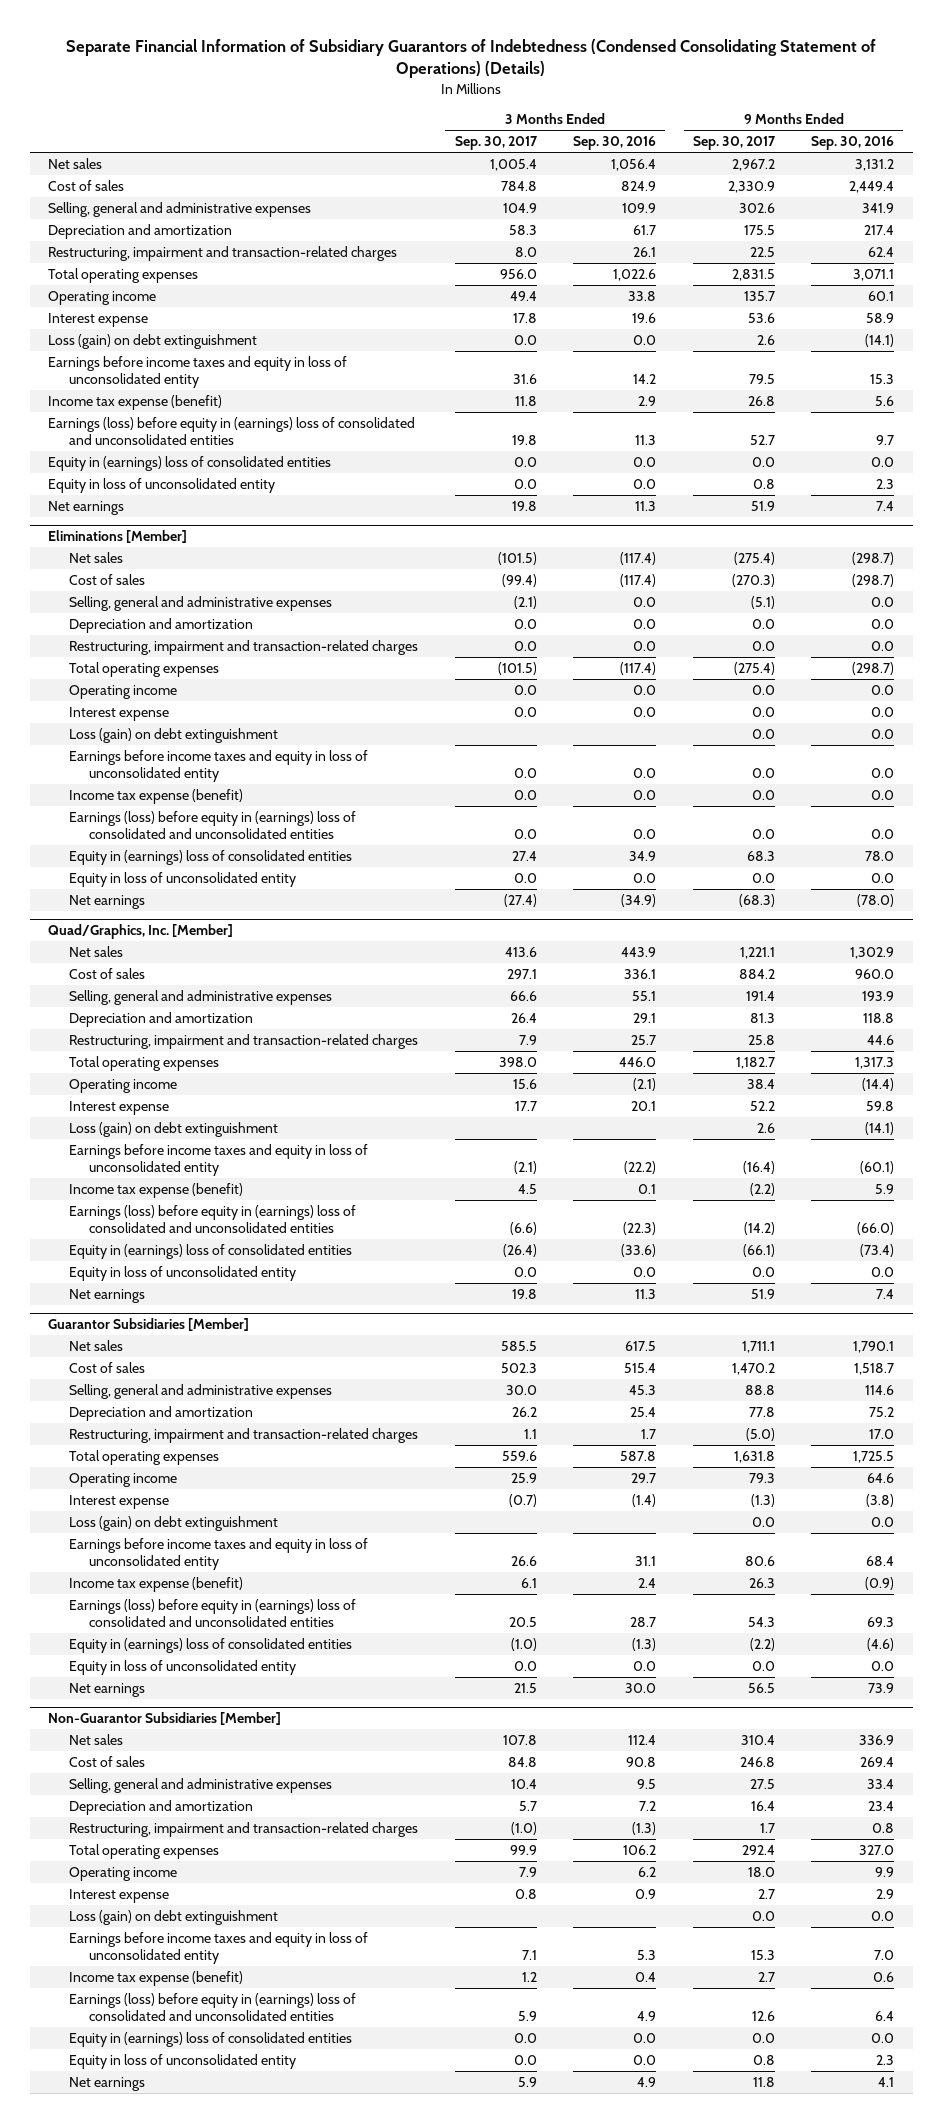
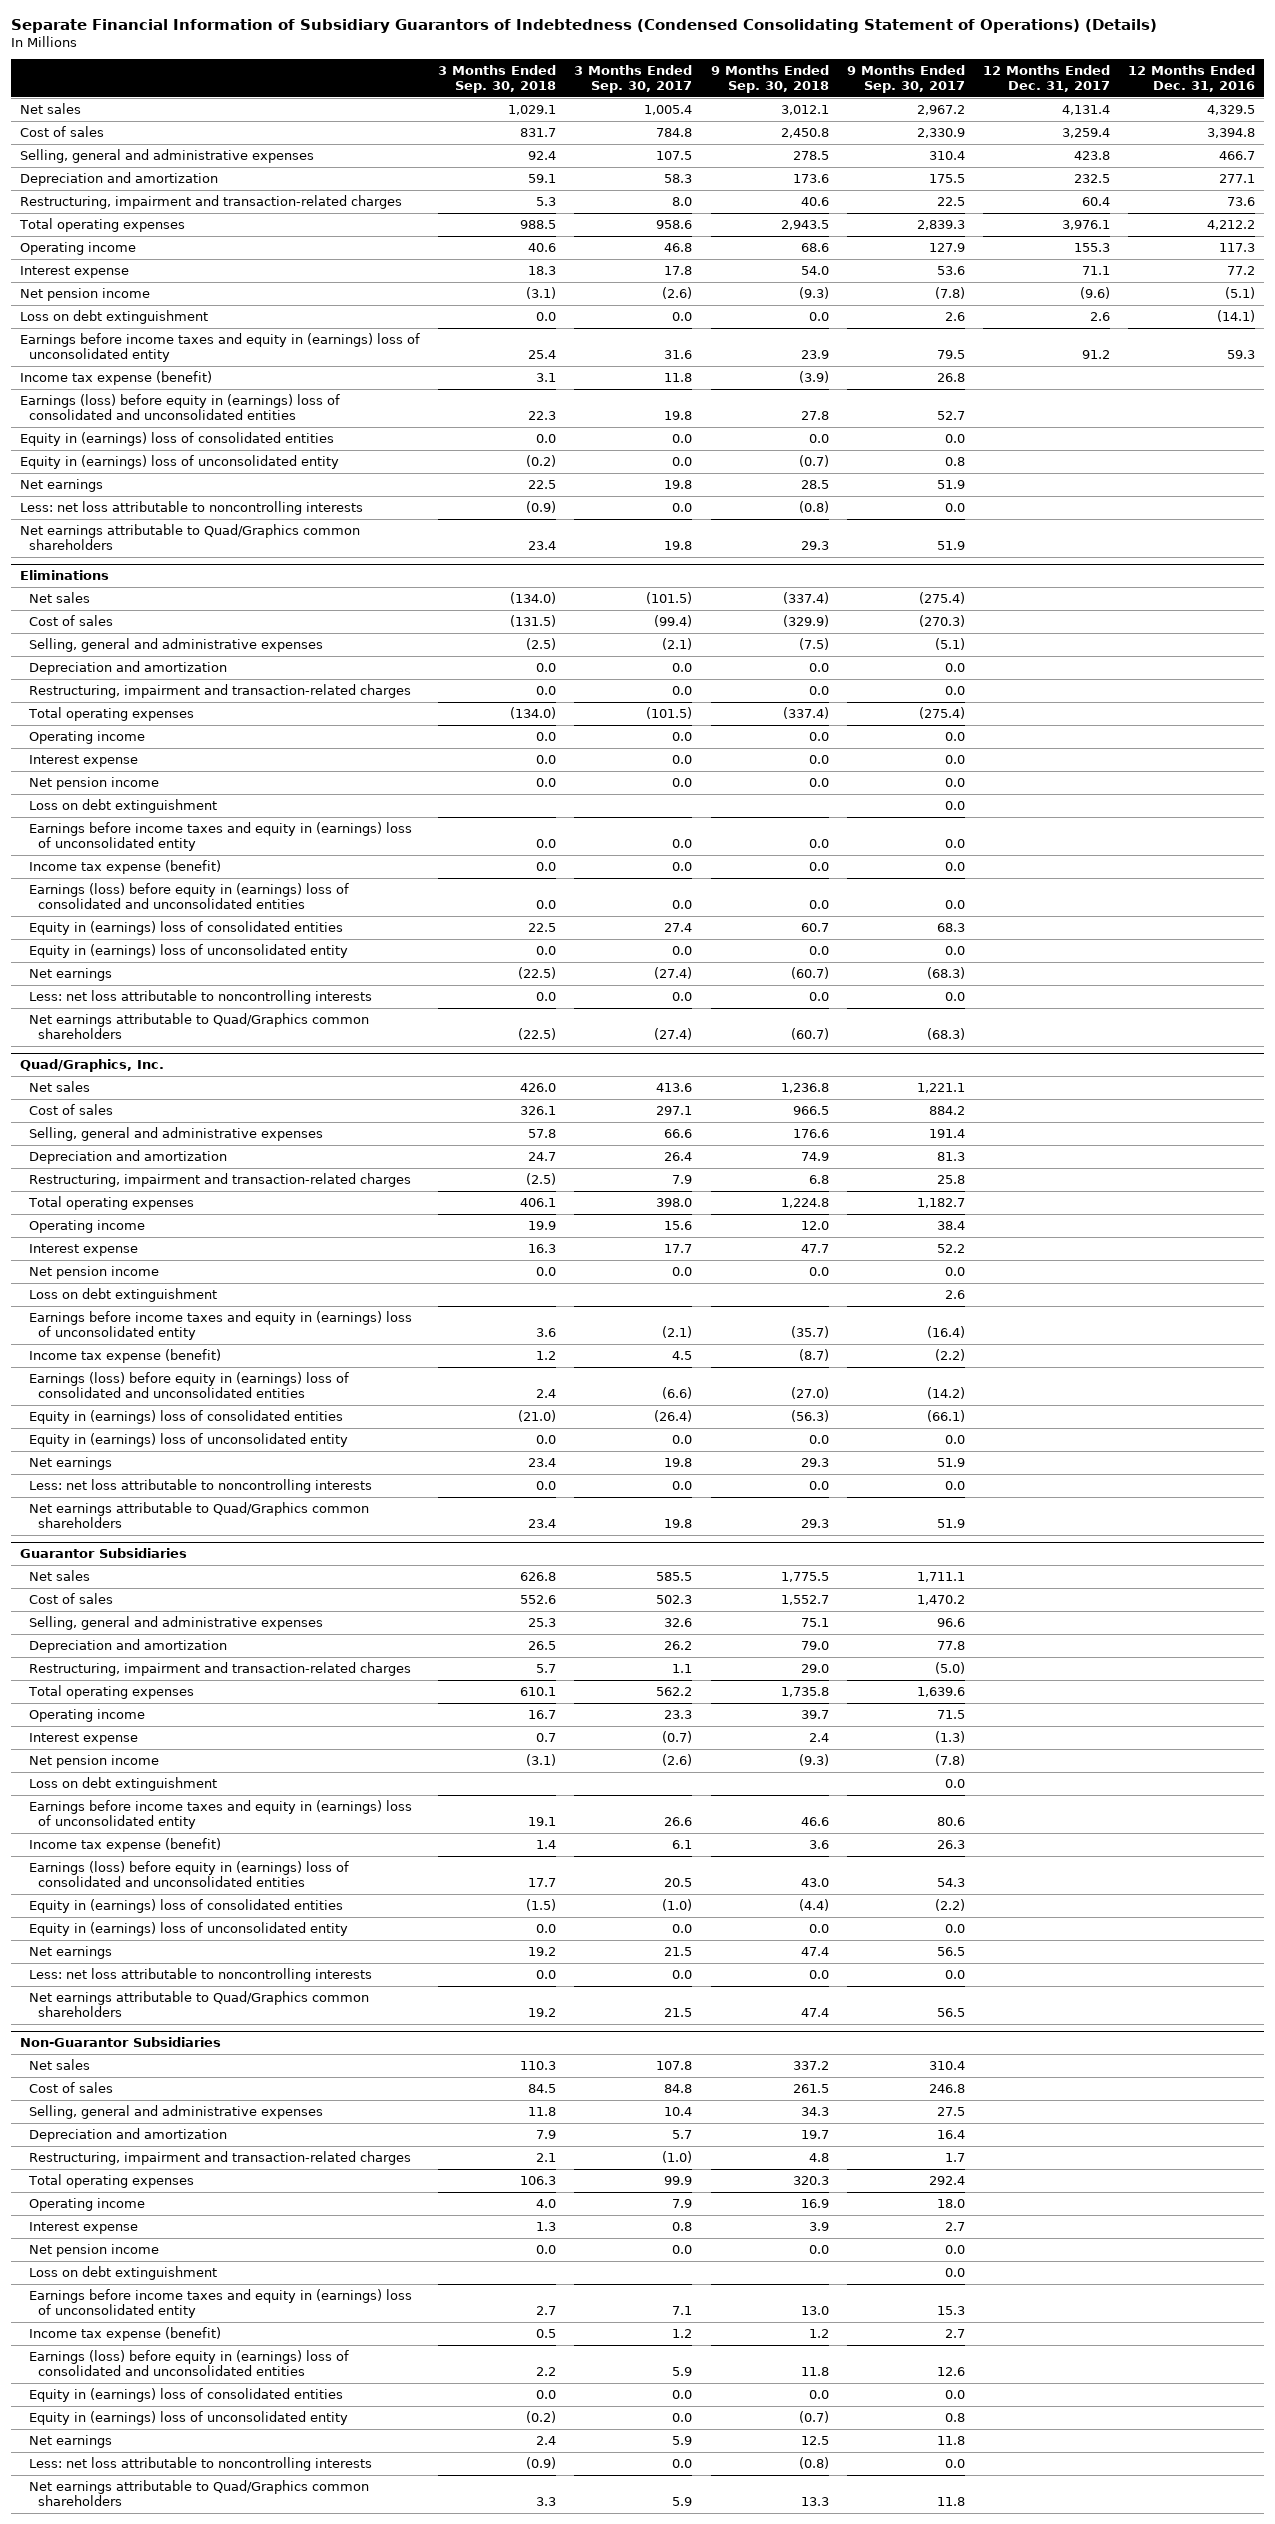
[573,136,657,151] Sep. 30, 2016 -> none
[811,136,895,151] Sep. 30, 2016 -> none
none -> [438,65,557,94] 3 Months Ended Sep. 30, 2018
none -> [710,65,829,94] 9 Months Ended Sep. 30, 2018
none -> [982,65,1110,93] 12 Months Ended Dec. 31, 2017
none -> [1128,65,1256,93] 12 Months Ended Dec. 31, 2016
[502,203,537,214] 104.9 -> [656,150,693,160] 107.5
[738,203,775,214] 302.6 -> [928,150,965,160] 310.4
[499,269,537,280] 956.0 -> [656,219,693,229] 958.6
[731,269,775,282] 2,831.5 -> [916,219,965,230] 2,839.3
[509,291,537,302] 49.4 -> [664,242,693,252] 46.8
[743,291,775,302] 135.7 -> [928,242,965,252] 127.9
none -> [19,287,150,301] Net pension income
[48,334,258,350] Loss (gain) on debt extinguishment -> [19,309,208,324] Loss on debt extinguishment
[48,356,348,388] Earnings before income taxes and equity in loss of unconsolidated entity -> [19,332,420,362] Earnings before income taxes and equity in (earnings) loss of unconsolidated entity
[48,478,276,494] Equity in loss of unconsolidated entity -> [19,454,339,469] Equity in (earnings) loss of unconsolidated entity
none -> [19,500,363,515] Less: net loss attributable to noncontrolling interests
none -> [19,523,360,550] Net earnings attributable to Quad/Graphics common shareholders
[48,530,188,544] Eliminations [Member] -> [19,570,109,581] Eliminations
none -> [29,776,160,790] Net pension income
[68,728,278,744] Loss (gain) on debt extinguishment -> [29,798,218,813] Loss on debt extinguishment
[68,750,368,782] Earnings before income taxes and equity in loss of unconsolidated entity -> [29,821,413,851] Earnings before income taxes and equity in (earnings) loss of unconsolidated entity
[68,872,296,888] Equity in loss of unconsolidated entity -> [29,943,349,958] Equity in (earnings) loss of unconsolidated entity
none -> [29,989,373,1004] Less: net loss attributable to noncontrolling interests
none -> [29,1012,370,1039] Net earnings attributable to Quad/Graphics common shareholders
[48,924,234,940] Quad/Graphics, Inc. [Member] -> [19,1059,164,1073] Quad/Graphics, Inc.
none -> [29,1265,160,1279] Net pension income
[68,1122,278,1138] Loss (gain) on debt extinguishment -> [29,1287,218,1302] Loss on debt extinguishment
[68,1144,368,1176] Earnings before income taxes and equity in loss of unconsolidated entity -> [29,1310,413,1340] Earnings before income taxes and equity in (earnings) loss of unconsolidated entity
[68,1266,296,1282] Equity in loss of unconsolidated entity -> [29,1432,349,1447] Equity in (earnings) loss of unconsolidated entity
none -> [29,1478,373,1493] Less: net loss attributable to noncontrolling interests
none -> [29,1501,370,1528] Net earnings attributable to Quad/Graphics common shareholders
[48,1318,250,1332] Guarantor Subsidiaries [Member] -> [19,1548,187,1559] Guarantor Subsidiaries
[505,1385,537,1396] 30.0 -> [664,1617,693,1627] 32.6
[744,1385,775,1396] 88.8 -> [936,1617,965,1627] 96.6
[501,1451,537,1462] 559.6 -> [656,1686,693,1696] 562.2
[733,1451,775,1464] 1,631.8 -> [916,1686,965,1697] 1,639.6
[510,1473,537,1484] 25.9 -> [664,1709,693,1719] 23.3
[748,1473,775,1484] 79.3 -> [936,1709,965,1719] 71.5
none -> [29,1754,160,1768] Net pension income
[68,1516,278,1532] Loss (gain) on debt extinguishment -> [29,1776,218,1791] Loss on debt extinguishment
[68,1538,368,1570] Earnings before income taxes and equity in loss of unconsolidated entity -> [29,1799,413,1829] Earnings before income taxes and equity in (earnings) loss of unconsolidated entity
[68,1660,296,1676] Equity in loss of unconsolidated entity -> [29,1921,349,1936] Equity in (earnings) loss of unconsolidated entity
none -> [29,1967,373,1982] Less: net loss attributable to noncontrolling interests
none -> [29,1990,370,2017] Net earnings attributable to Quad/Graphics common shareholders
[48,1712,282,1726] Non-Guarantor Subsidiaries [Member] -> [19,2037,221,2048] Non-Guarantor Subsidiaries
none -> [29,2243,160,2257] Net pension income
[68,1910,278,1926] Loss (gain) on debt extinguishment -> [29,2265,218,2280] Loss on debt extinguishment
[68,1932,368,1964] Earnings before income taxes and equity in loss of unconsolidated entity -> [29,2288,413,2318] Earnings before income taxes and equity in (earnings) loss of unconsolidated entity
[68,2054,296,2070] Equity in loss of unconsolidated entity -> [29,2410,349,2425] Equity in (earnings) loss of unconsolidated entity
none -> [29,2456,373,2471] Less: net loss attributable to noncontrolling interests
none -> [29,2479,370,2506] Net earnings attributable to Quad/Graphics common shareholders

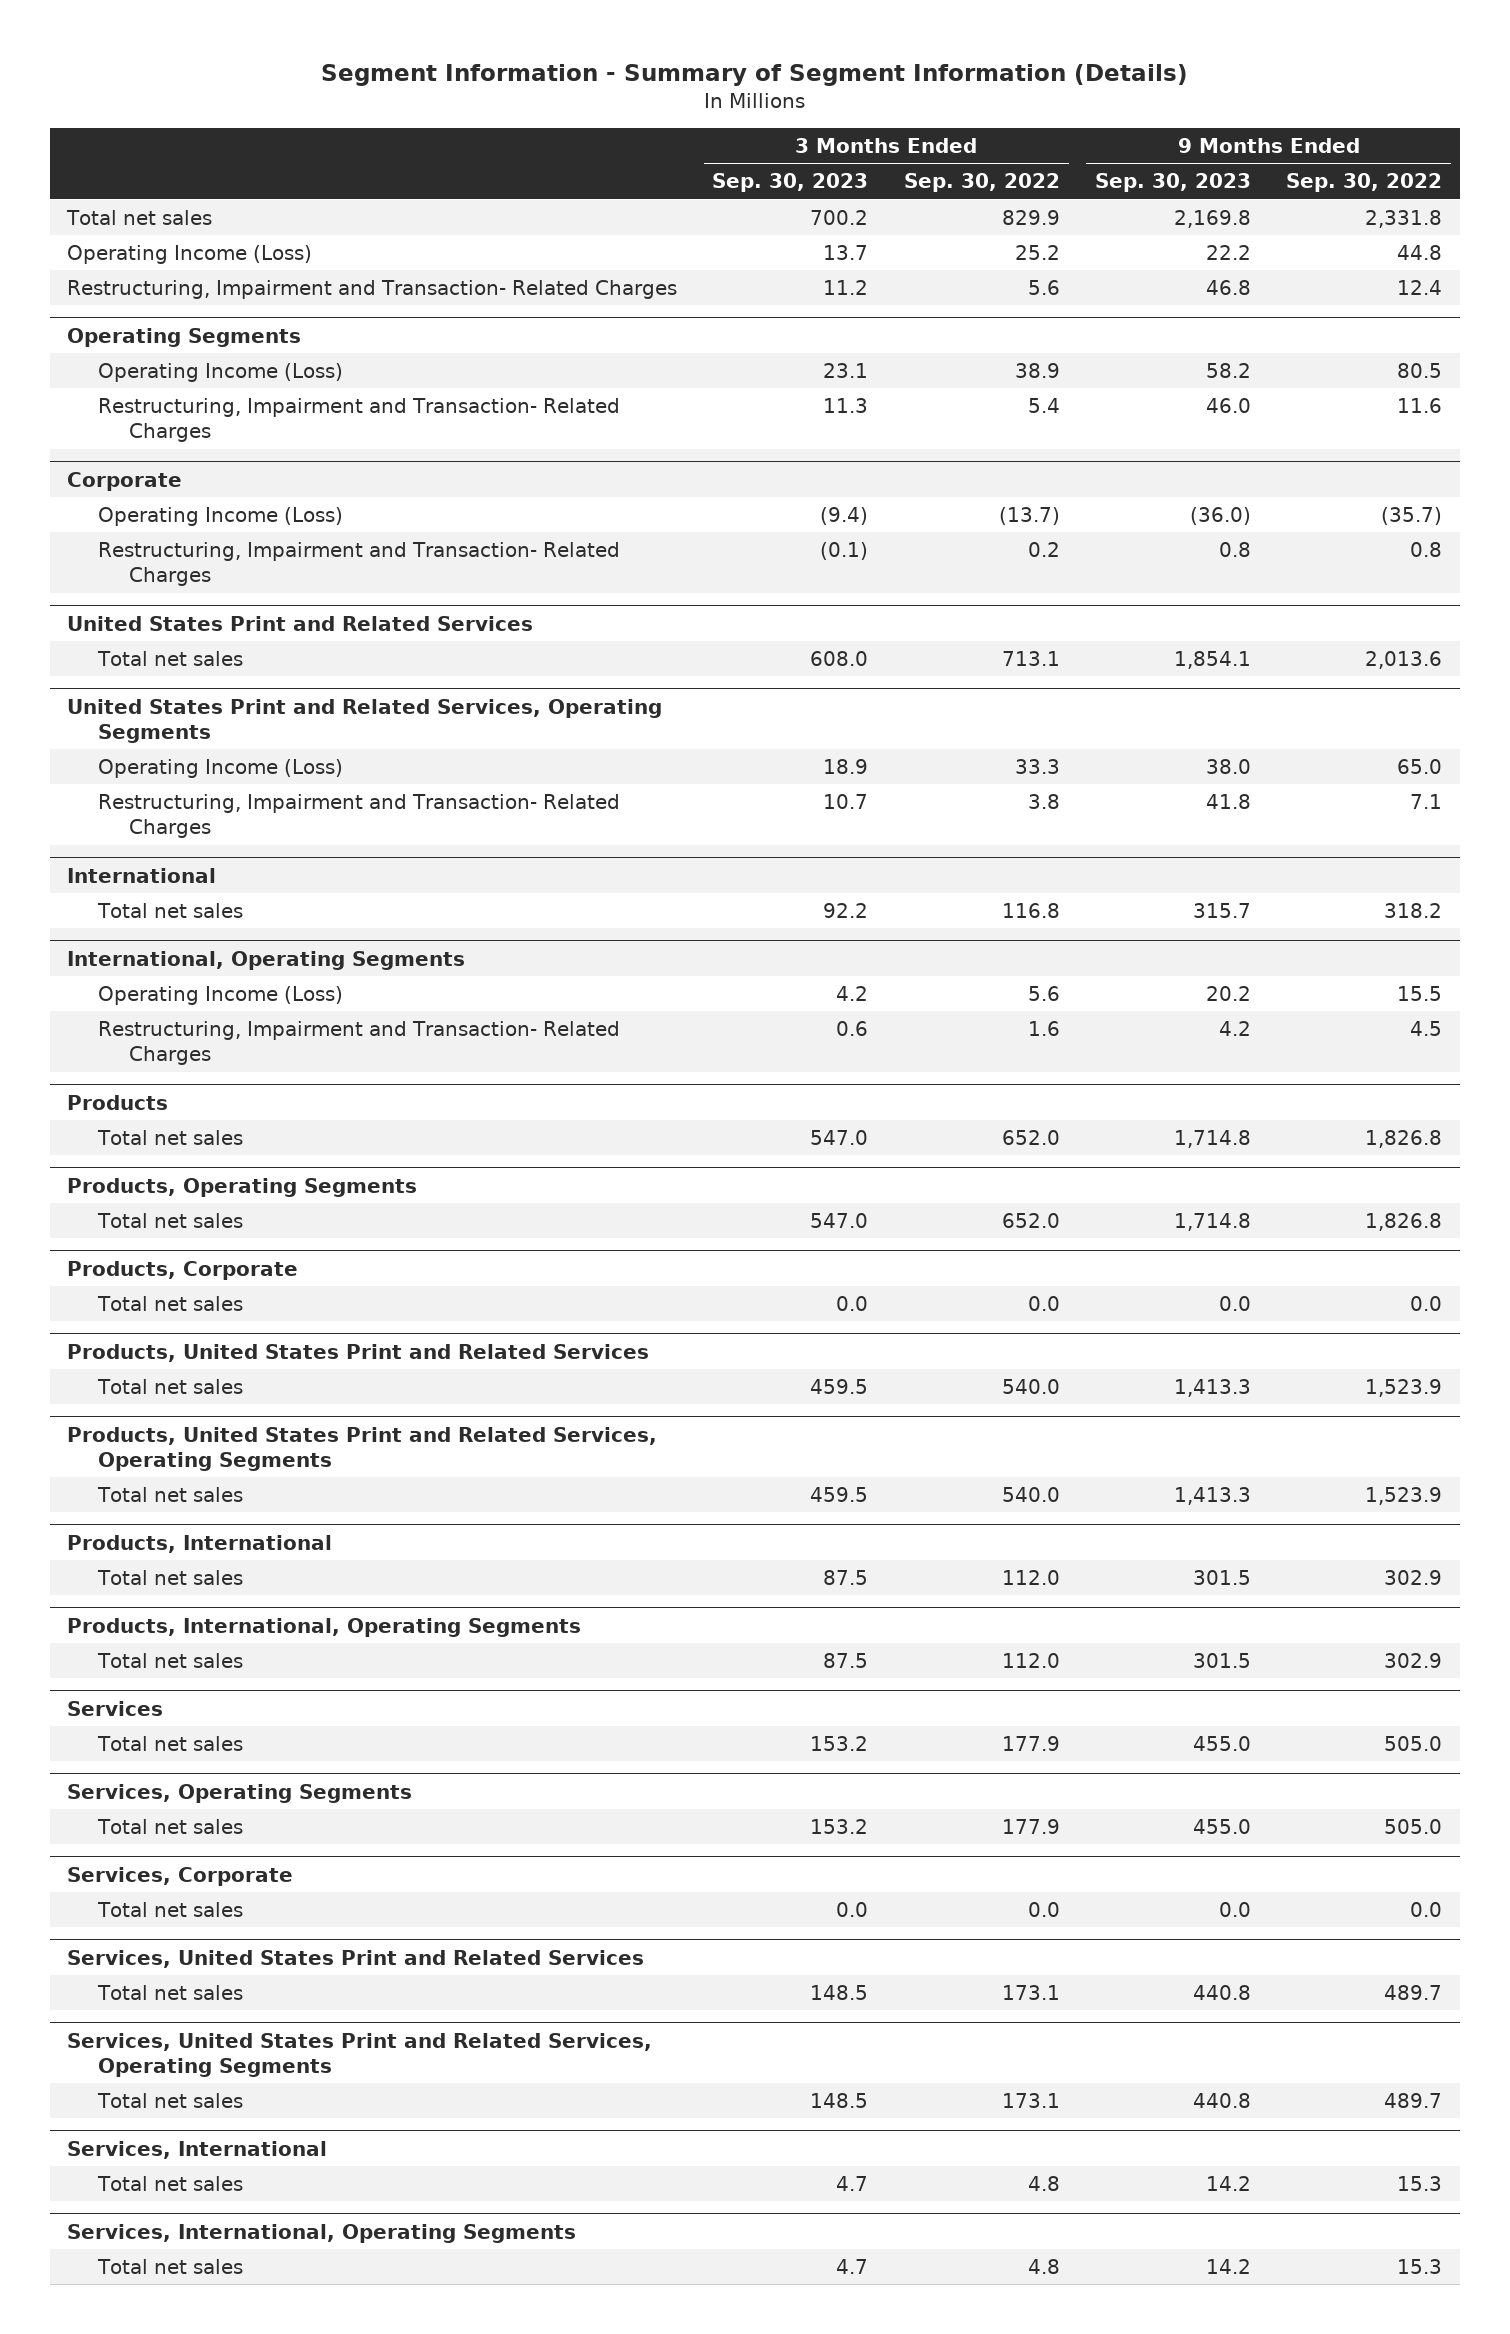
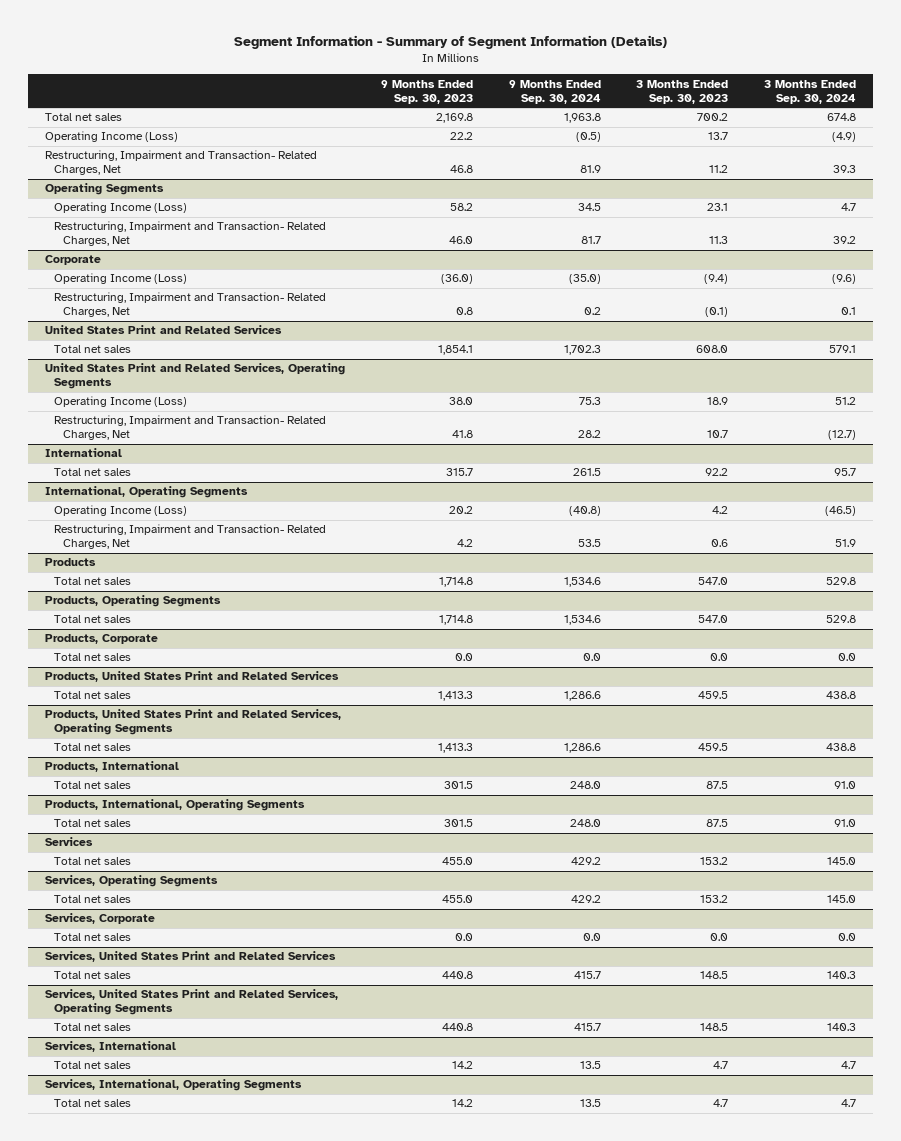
[903,173,1060,193] Sep. 30, 2022 -> none
[1286,173,1443,193] Sep. 30, 2022 -> none
none -> [508,79,601,104] 9 Months Ended Sep. 30, 2024
none -> [763,79,856,104] 3 Months Ended Sep. 30, 2024
[67,280,678,300] Restructuring, Impairment and Transaction- Related Charges -> [45,150,318,176] Restructuring, Impairment and Transaction- Related Charges, Net
[98,398,621,443] Restructuring, Impairment and Transaction- Related Charges -> [53,221,326,247] Restructuring, Impairment and Transaction- Related Charges, Net
[98,542,621,587] Restructuring, Impairment and Transaction- Related Charges -> [53,292,326,318] Restructuring, Impairment and Transaction- Related Charges, Net
[98,794,621,839] Restructuring, Impairment and Transaction- Related Charges -> [53,415,326,441] Restructuring, Impairment and Transaction- Related Charges, Net
[98,1021,621,1066] Restructuring, Impairment and Transaction- Related Charges -> [53,524,326,550] Restructuring, Impairment and Transaction- Related Charges, Net

